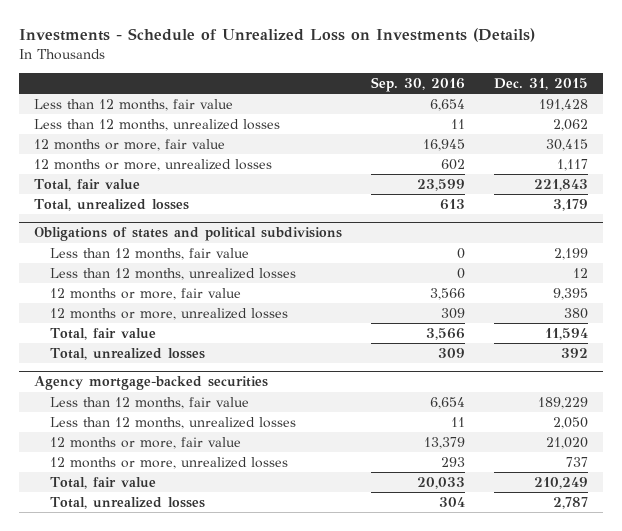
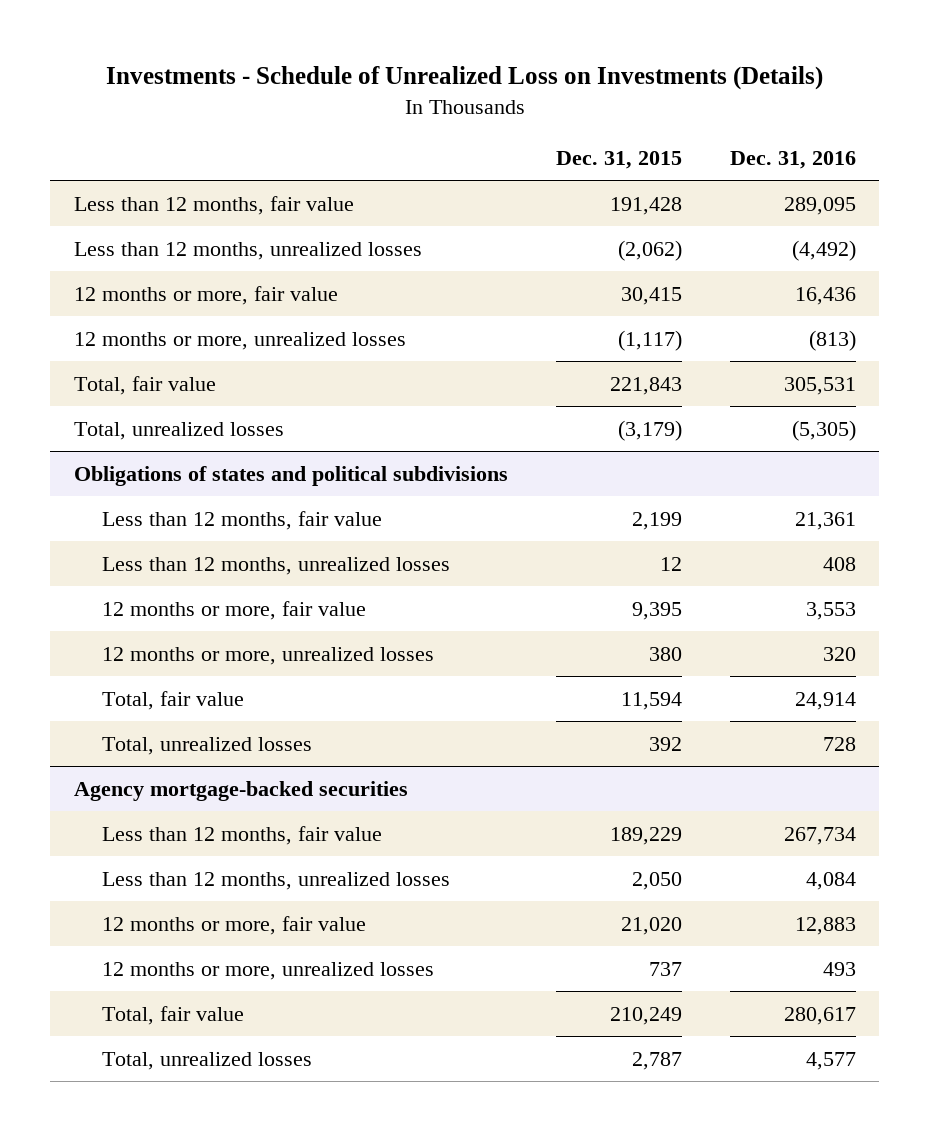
[371,76,466,92] Sep. 30, 2016 -> none
none -> [729,150,856,169] Dec. 31, 2016
[553,118,589,131] 2,062 -> [617,239,682,261] (2,062)
[557,158,589,171] 1,117 -> [617,329,682,351] (1,117)
[553,198,589,211] 3,179 -> [617,419,682,441] (3,179)

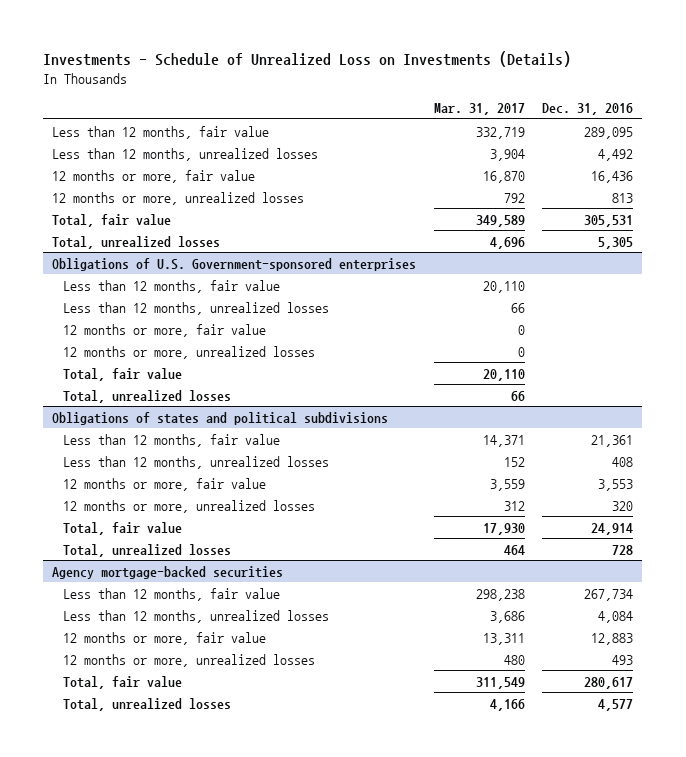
[555,150,682,169] Dec. 31, 2015 -> none
none -> [433,102,525,115] Mar. 31, 2017
[791,239,856,261] (4,492) -> [598,148,634,161] 4,492
[808,329,856,351] (813) -> [612,192,634,203] 813
[791,419,856,441] (5,305) -> [598,236,634,249] 5,305
none -> [52,257,417,271] Obligations of U.S. Government-sponsored enterprises
none -> [63,279,281,293] Less than 12 months, fair value
none -> [63,301,330,315] Less than 12 months, unrealized losses
none -> [63,323,267,337] 12 months or more, fair value
none -> [63,345,316,359] 12 months or more, unrealized losses
none -> [63,367,183,381] Total, fair value
none -> [63,389,232,403] Total, unrealized losses

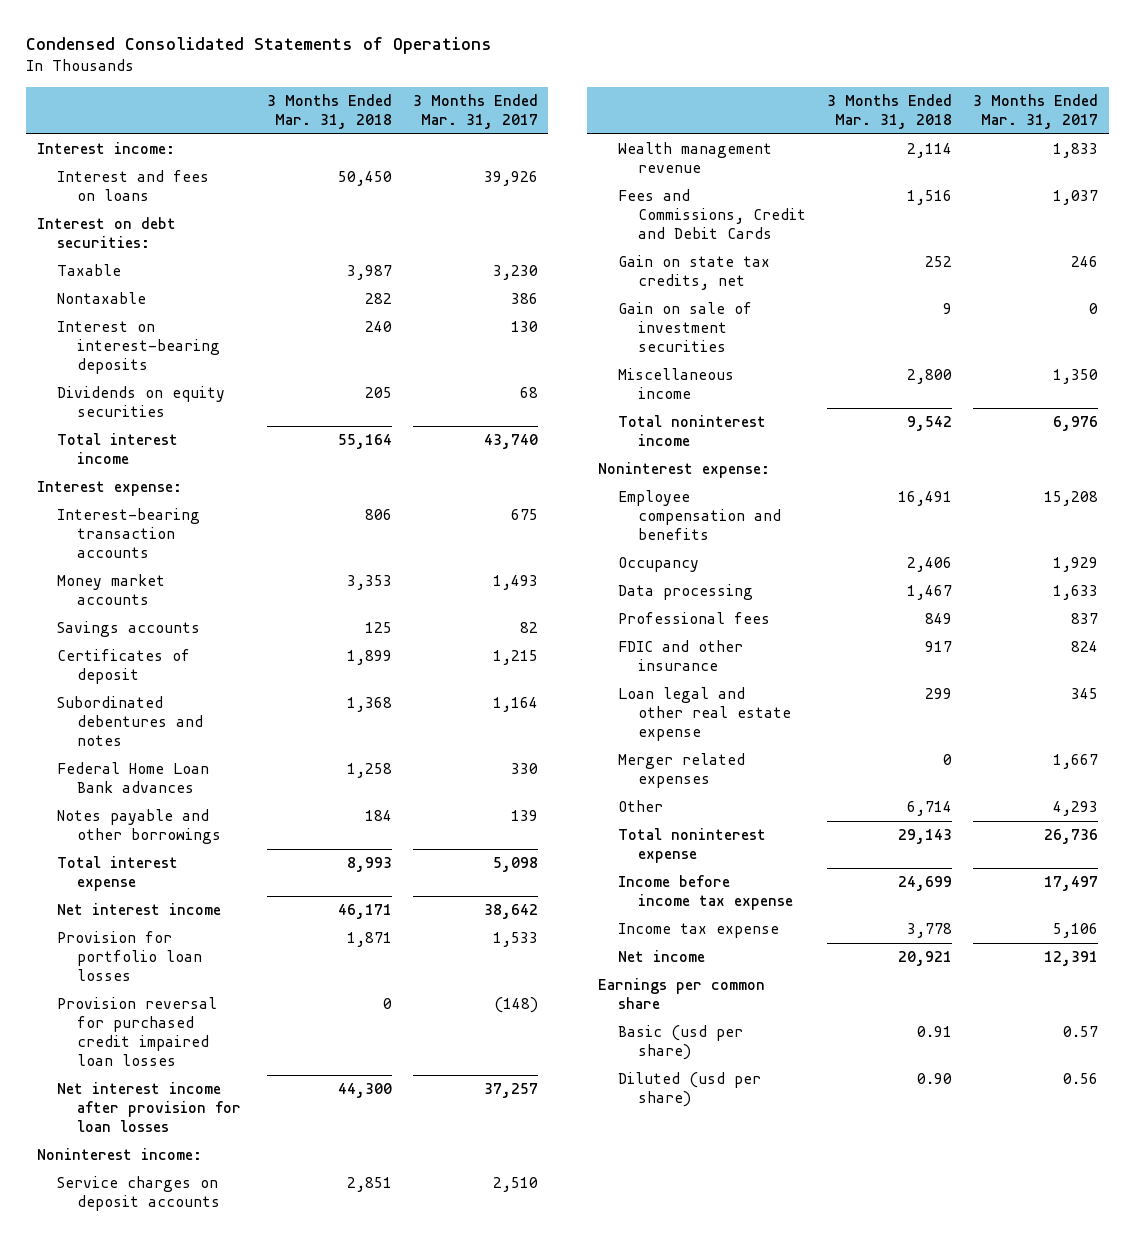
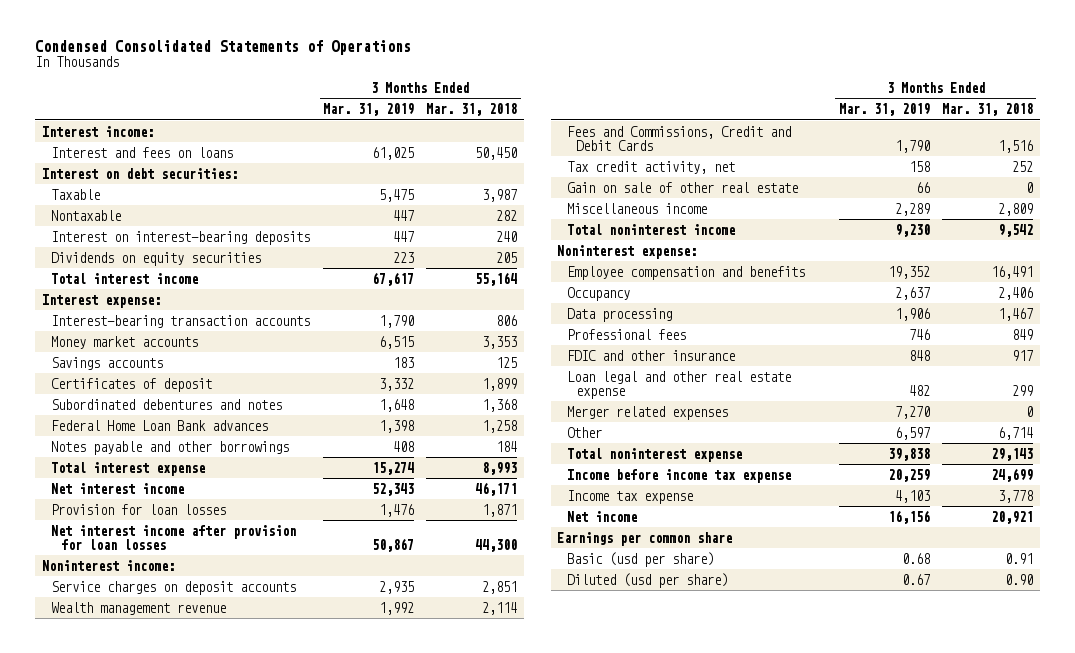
[412,94,538,130] 3 Months Ended Mar. 31, 2017 -> none
none -> [322,103,414,117] Mar. 31, 2019
[57,997,218,1067] Provision reversal for purchased credit impaired loan losses -> none
[57,931,203,982] Provision for portfolio loan losses -> [51,503,227,515] Provision for loan losses
[617,302,752,353] Gain on sale of investment securities -> none
[617,255,770,291] Gain on state tax credits, net -> [566,160,735,174] Tax credit activity, net
none -> [566,181,798,193] Gain on sale of other real estate
[907,369,953,385] 2,800 -> [998,202,1034,216] 2,809

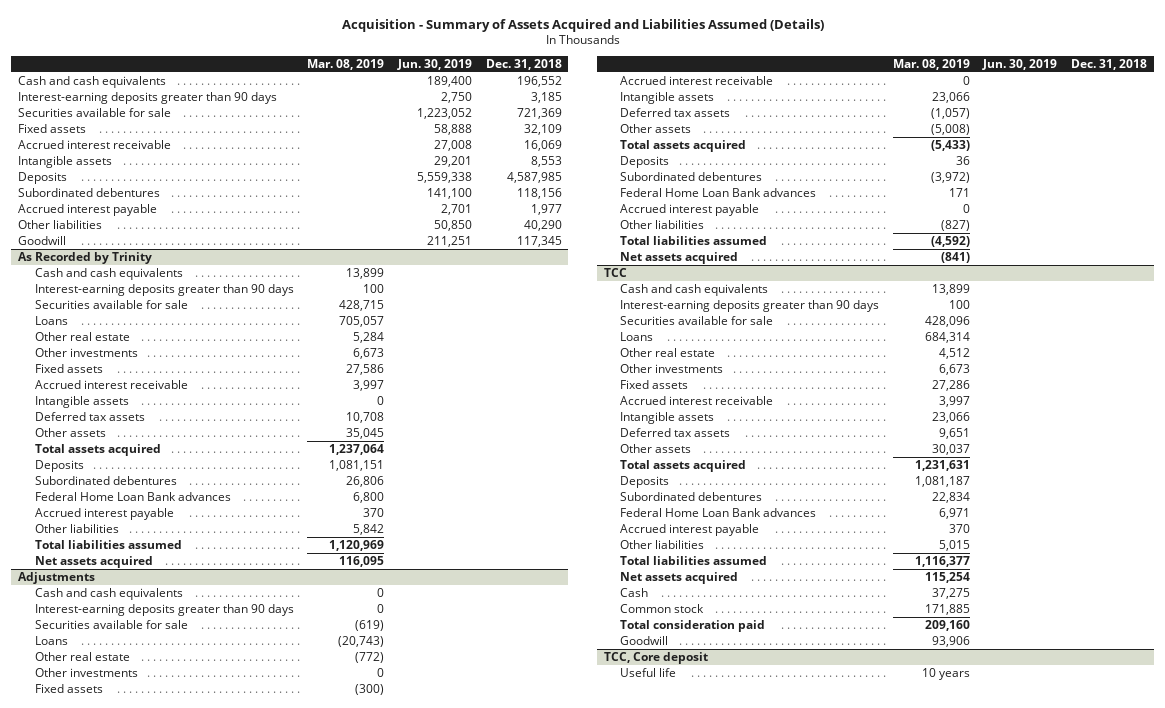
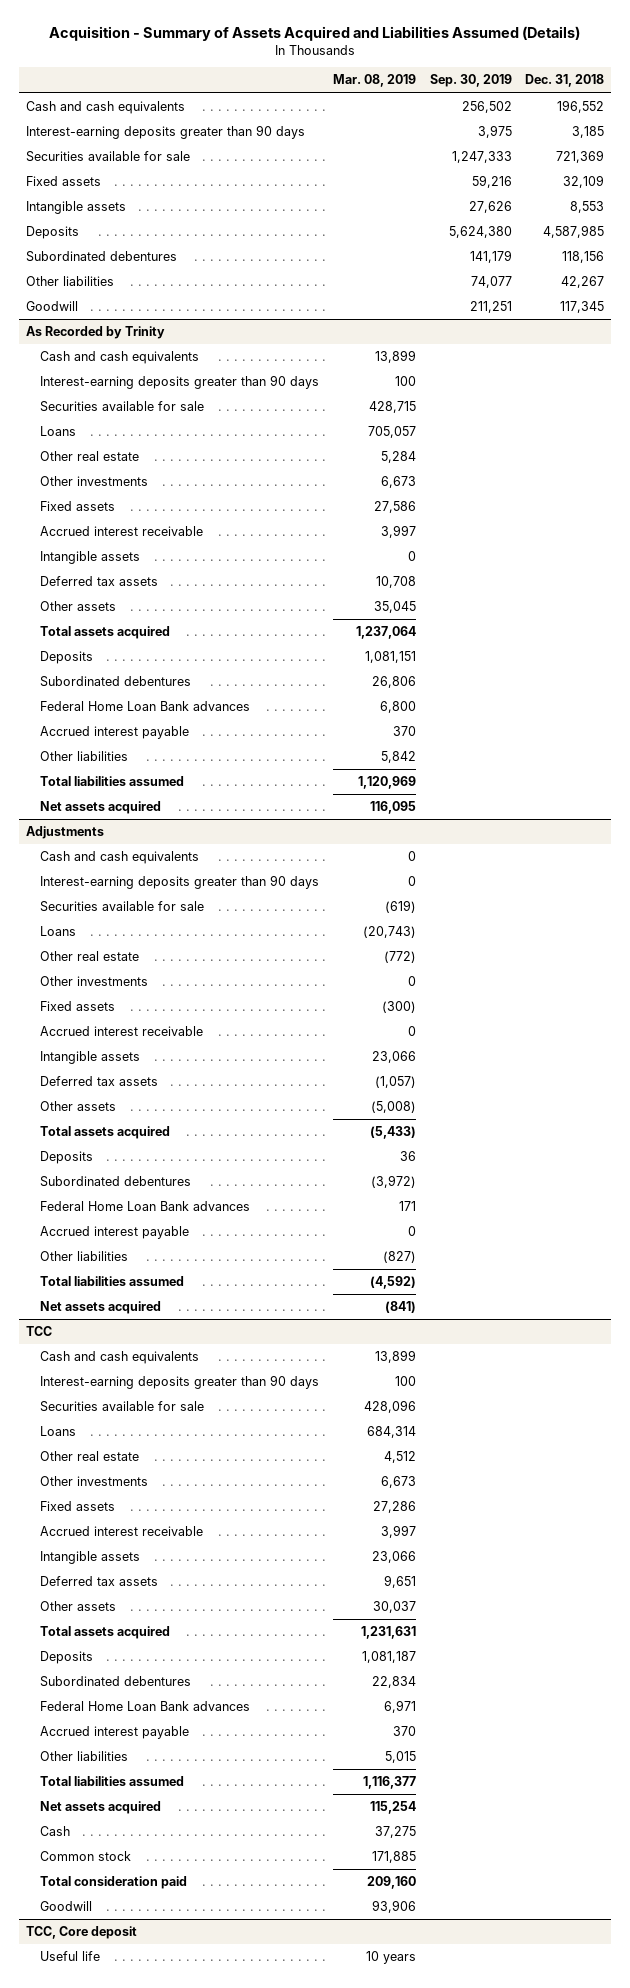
[396,58,472,70] Jun. 30, 2019 -> none
none -> [429,74,512,88] Sep. 30, 2019
[18,140,172,150] Accrued interest receivable -> none
[18,204,158,217] Accrued interest payable -> none
[523,220,562,232] 40,290 -> [561,276,605,289] 42,267

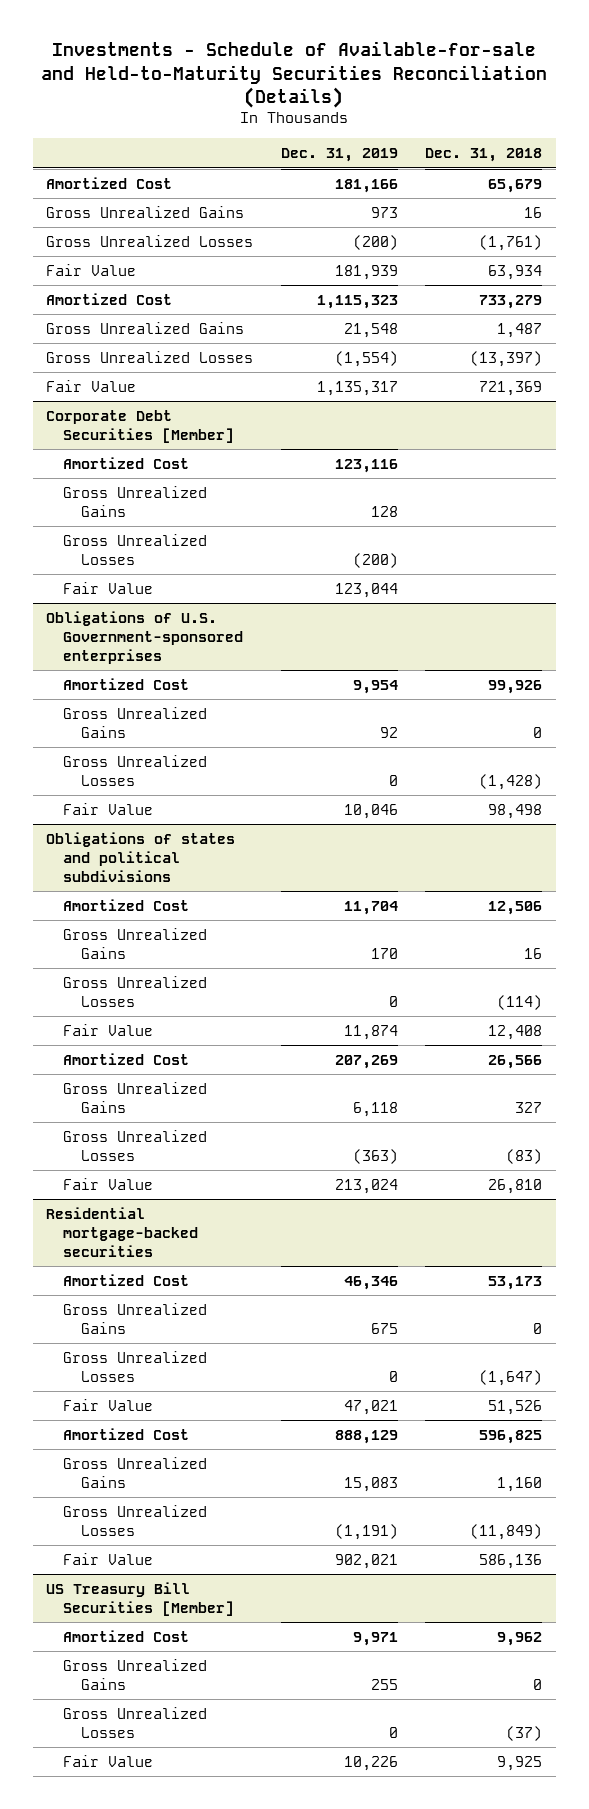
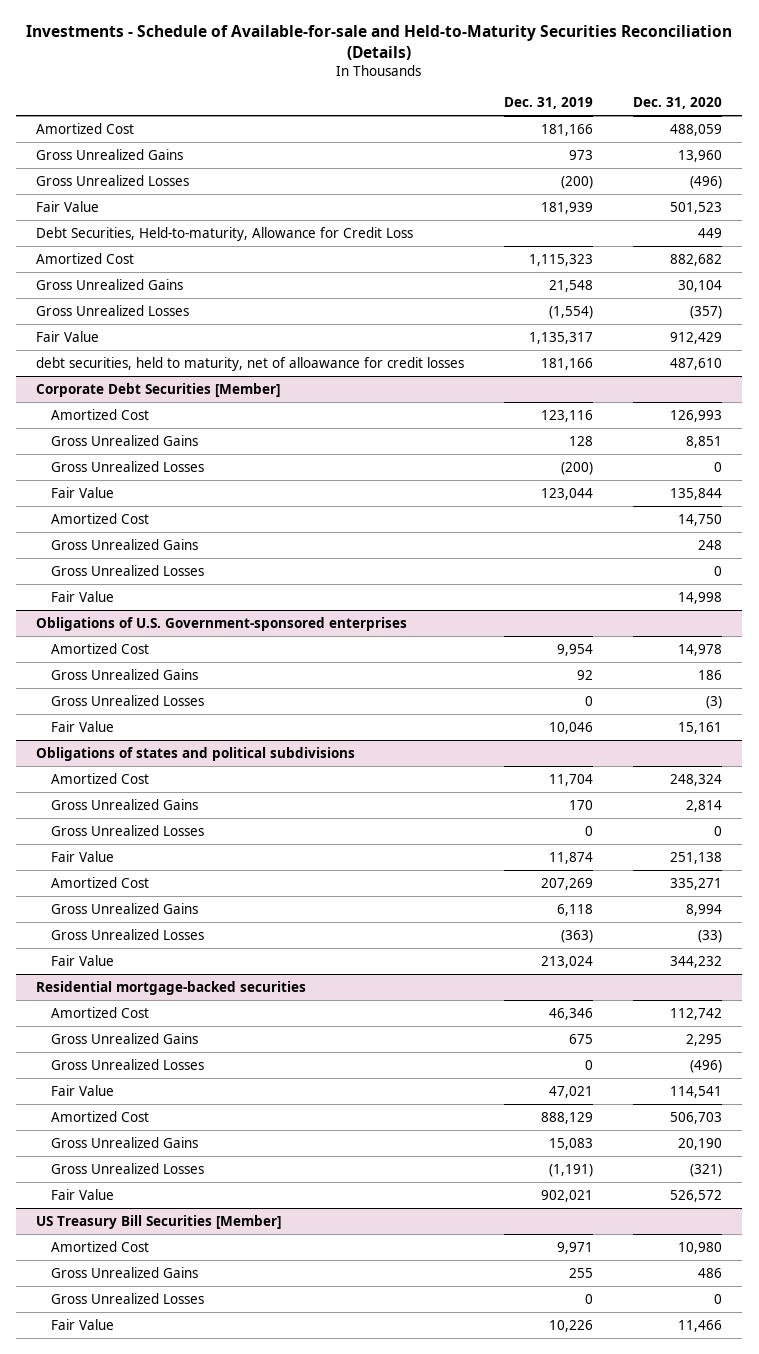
[425,148,543,163] Dec. 31, 2018 -> none
none -> [633,97,723,110] Dec. 31, 2020
none -> [36,226,414,241] Debt Securities, Held-to-maturity, Allowance for Credit Loss
none -> [36,356,465,371] debt securities, held to maturity, net of alloawance for credit losses
none -> [51,512,150,524] Amortized Cost
none -> [51,538,199,550] Gross Unrealized Gains
none -> [51,564,205,576] Gross Unrealized Losses
none -> [51,590,115,602] Fair Value

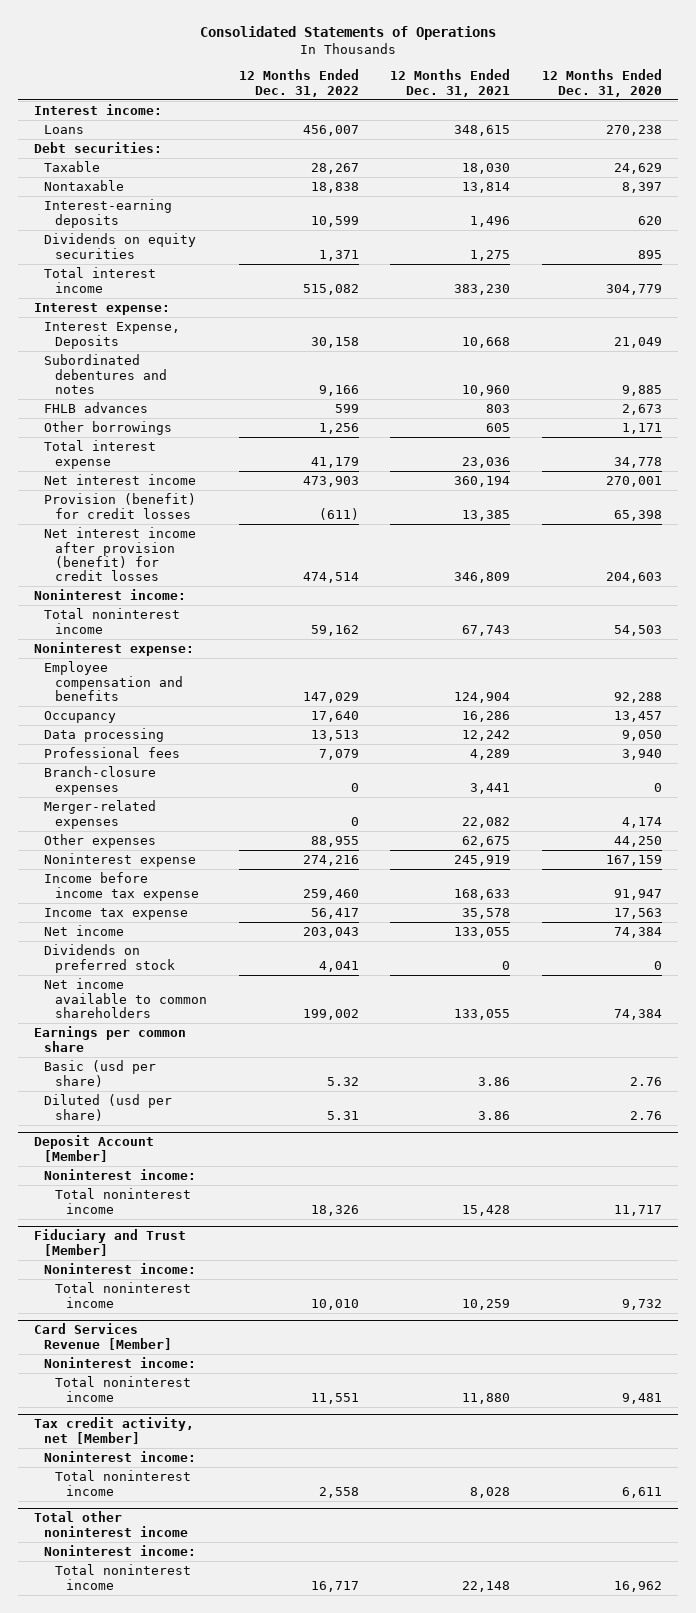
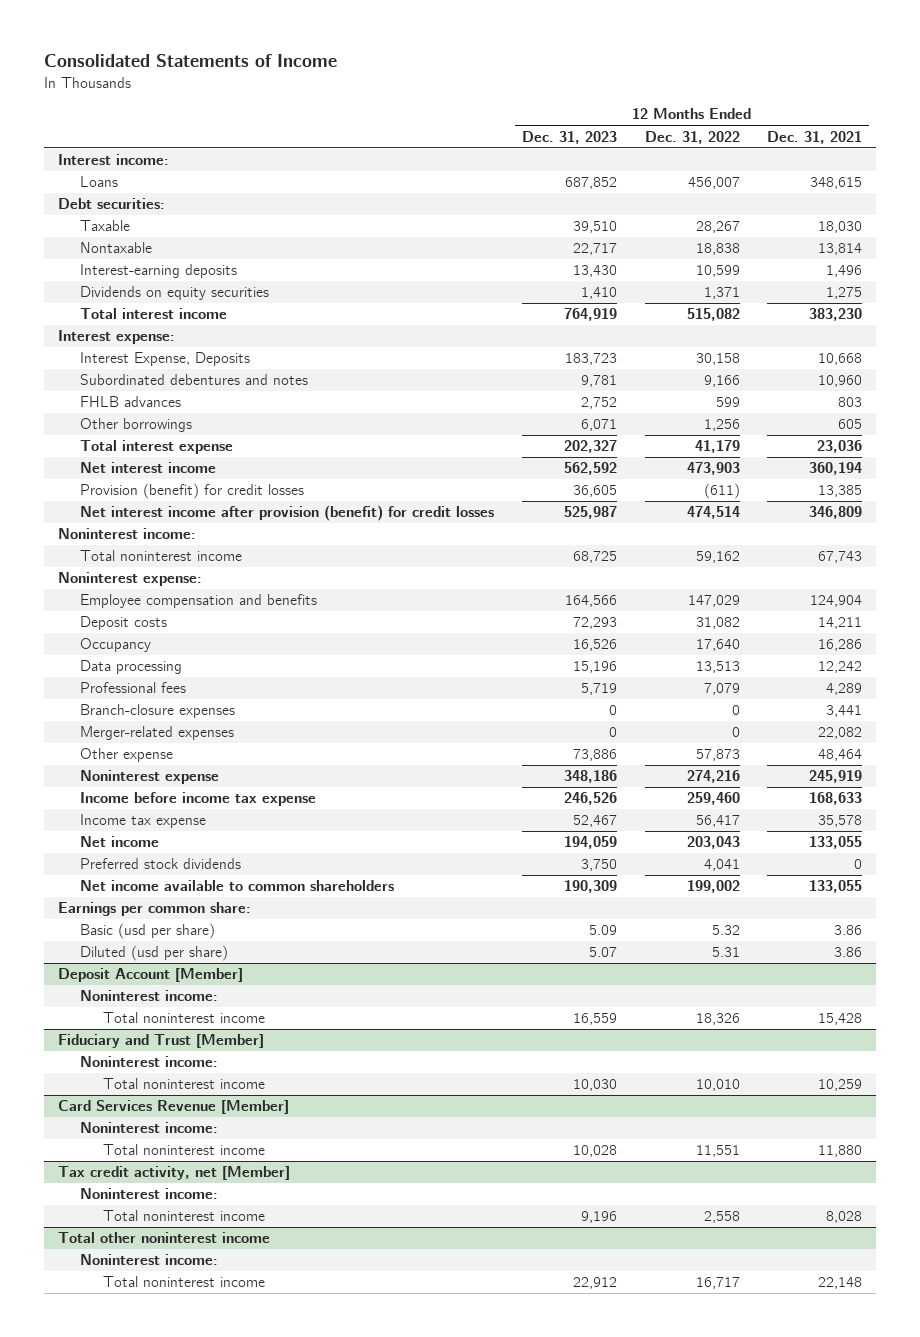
[199,26,496,41] Consolidated Statements of Operations -> [44,54,338,68] Consolidated Statements of Income
[542,69,663,97] 12 Months Ended Dec. 31, 2020 -> none
none -> [522,130,618,144] Dec. 31, 2023
none -> [80,616,168,631] Deposit costs
[44,834,157,849] Other expenses -> [80,748,174,763] Other expense
[310,836,359,848] 88,955 -> [695,749,740,762] 57,873
[462,836,511,848] 62,675 -> [818,749,863,762] 48,464
[44,944,175,973] Dividends on preferred stock -> [80,858,242,870] Preferred stock dividends
[33,1026,186,1052] Earnings per common share -> [57,902,251,917] Earnings per common share:

